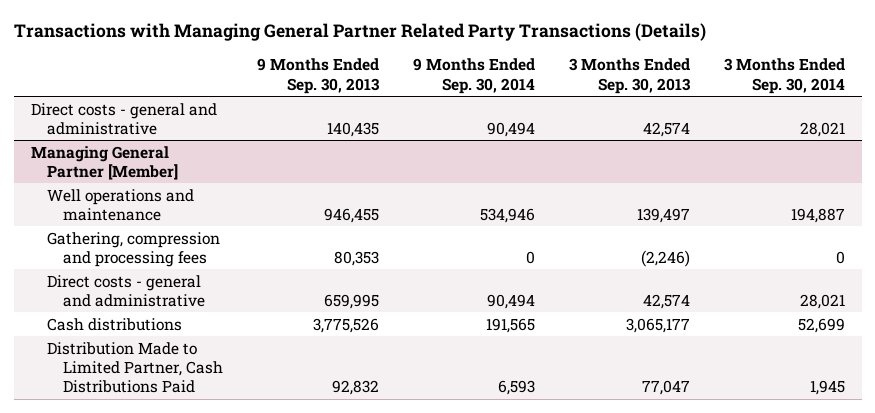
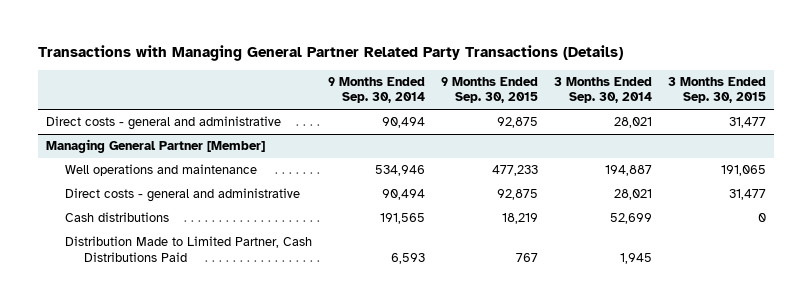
[256,58,380,94] 9 Months Ended Sep. 30, 2013 -> none
[568,58,691,94] 3 Months Ended Sep. 30, 2013 -> none
none -> [441,77,539,104] 9 Months Ended Sep. 30, 2015
none -> [668,77,767,104] 3 Months Ended Sep. 30, 2015
[46,231,220,267] Gathering, compression and processing fees -> none

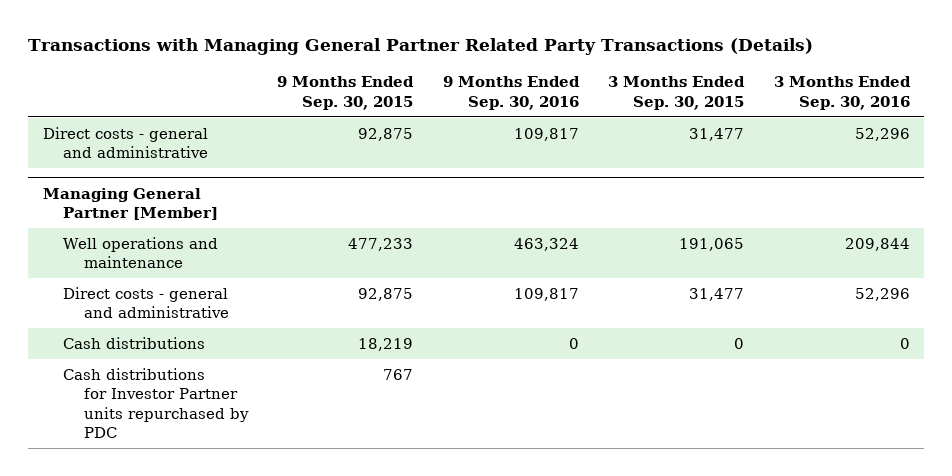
[327,77,425,104] 9 Months Ended Sep. 30, 2014 -> none
[554,77,653,104] 3 Months Ended Sep. 30, 2014 -> none
none -> [442,76,580,110] 9 Months Ended Sep. 30, 2016
none -> [773,76,911,110] 3 Months Ended Sep. 30, 2016
[64,236,312,262] Distribution Made to Limited Partner, Cash Distributions Paid -> [63,368,250,438] Cash distributions for Investor Partner units repurchased by PDC

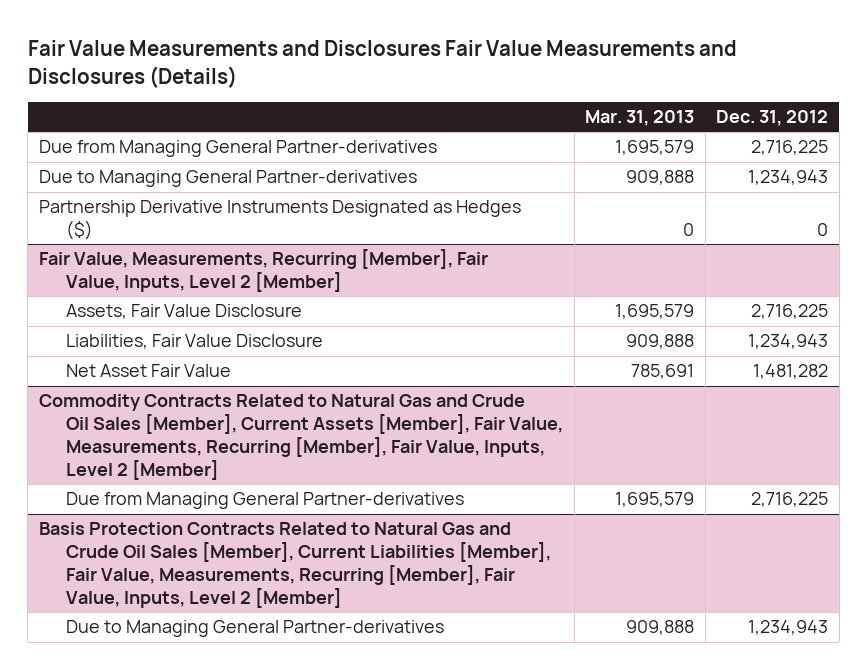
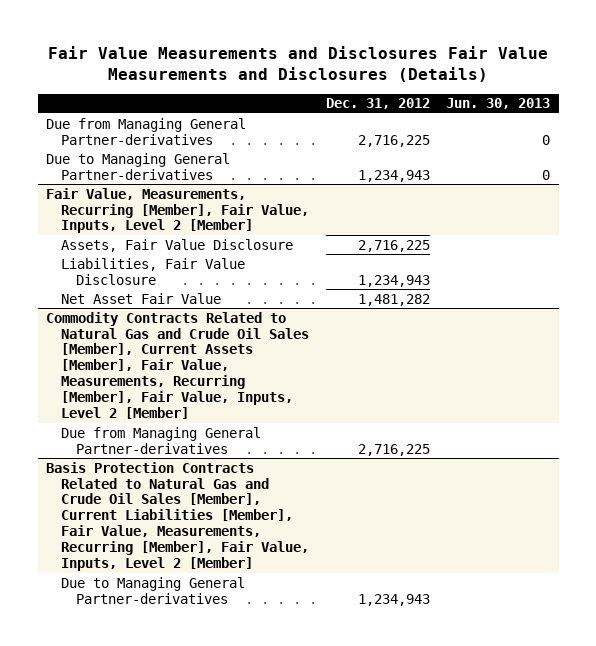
[585,109,695,126] Mar. 31, 2013 -> none
none -> [446,98,551,110] Jun. 30, 2013
[38,200,521,241] Partnership Derivative Instruments Designated as Hedges ($) -> none

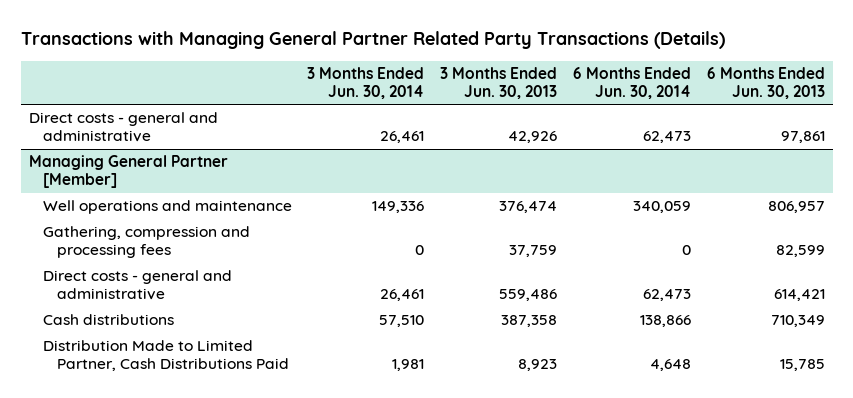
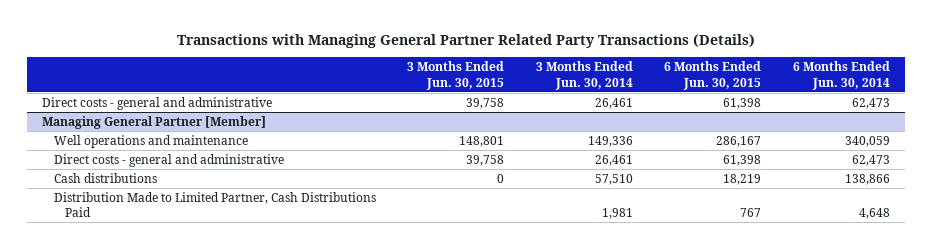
[440,66,558,99] 3 Months Ended Jun. 30, 2013 -> none
[706,66,825,99] 6 Months Ended Jun. 30, 2013 -> none
none -> [407,61,505,90] 3 Months Ended Jun. 30, 2015
none -> [664,61,762,90] 6 Months Ended Jun. 30, 2015
[42,226,250,259] Gathering, compression and processing fees -> none

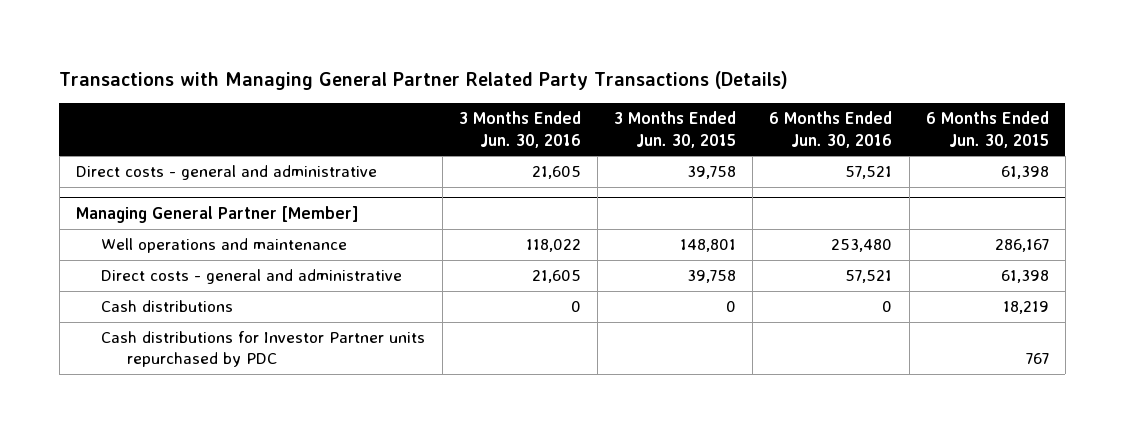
[535,61,633,90] 3 Months Ended Jun. 30, 2014 -> none
[792,61,890,90] 6 Months Ended Jun. 30, 2014 -> none
none -> [458,111,581,148] 3 Months Ended Jun. 30, 2016
none -> [769,111,893,148] 6 Months Ended Jun. 30, 2016
[53,191,376,218] Distribution Made to Limited Partner, Cash Distributions Paid -> [101,331,426,368] Cash distributions for Investor Partner units repurchased by PDC

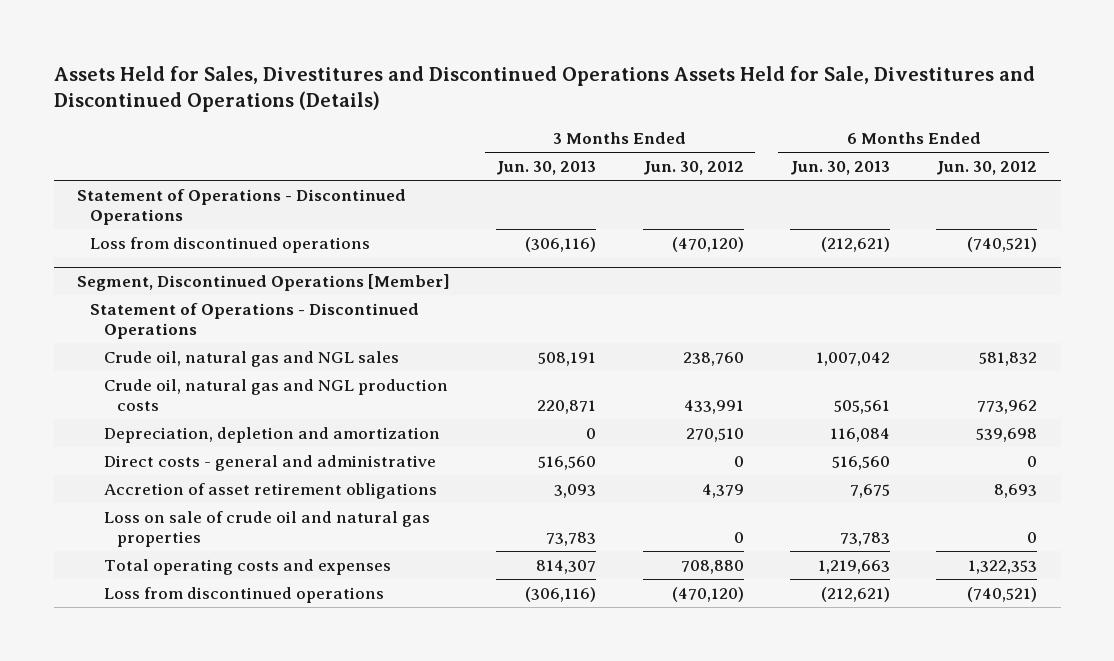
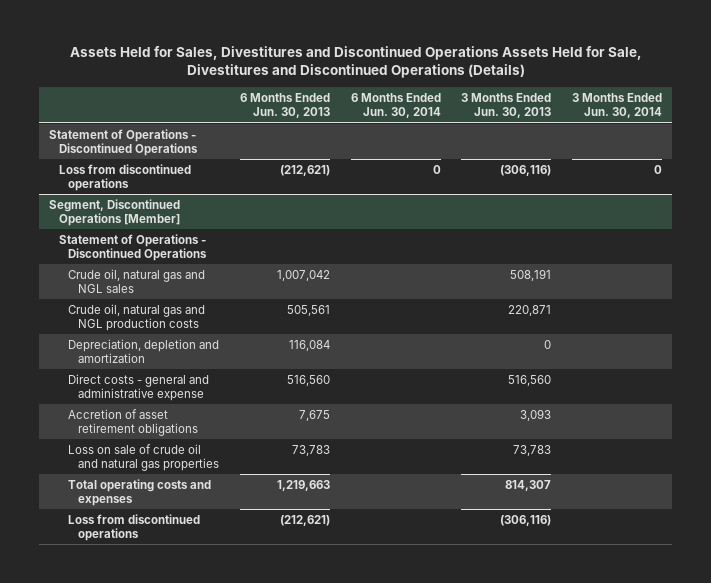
[642,161,744,176] Jun. 30, 2012 -> none
[936,161,1038,176] Jun. 30, 2012 -> none
none -> [350,92,441,119] 6 Months Ended Jun. 30, 2014
none -> [572,92,663,119] 3 Months Ended Jun. 30, 2014
[103,454,436,471] Direct costs - general and administrative -> [68,373,210,402] Direct costs - general and administrative expense

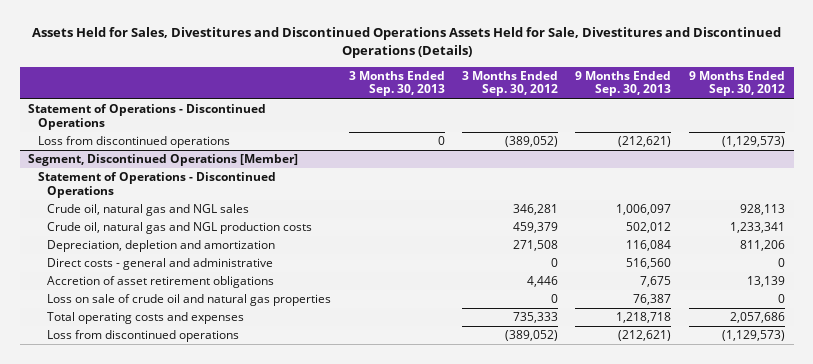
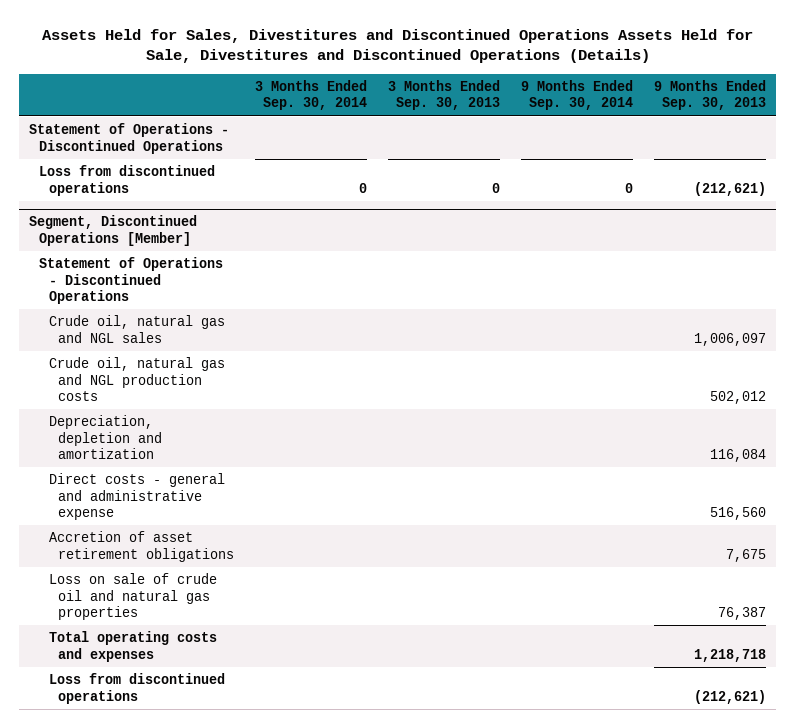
[461,70,558,97] 3 Months Ended Sep. 30, 2012 -> none
[688,70,785,97] 9 Months Ended Sep. 30, 2012 -> none
none -> [255,80,368,111] 3 Months Ended Sep. 30, 2014
none -> [520,80,633,111] 9 Months Ended Sep. 30, 2014
[47,258,274,271] Direct costs - general and administrative -> [48,473,225,520] Direct costs - general and administrative expense

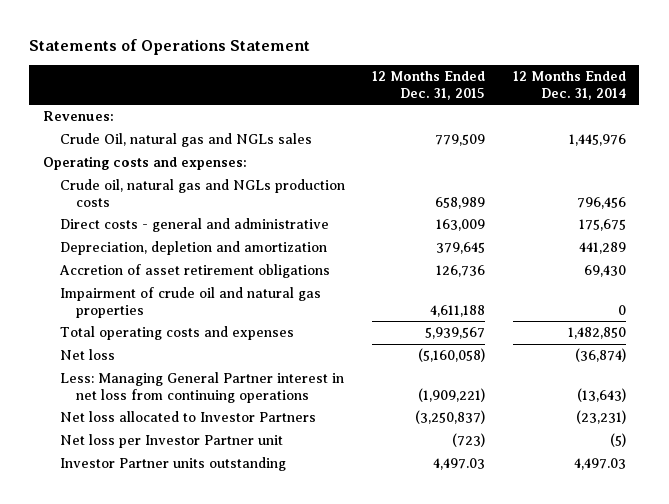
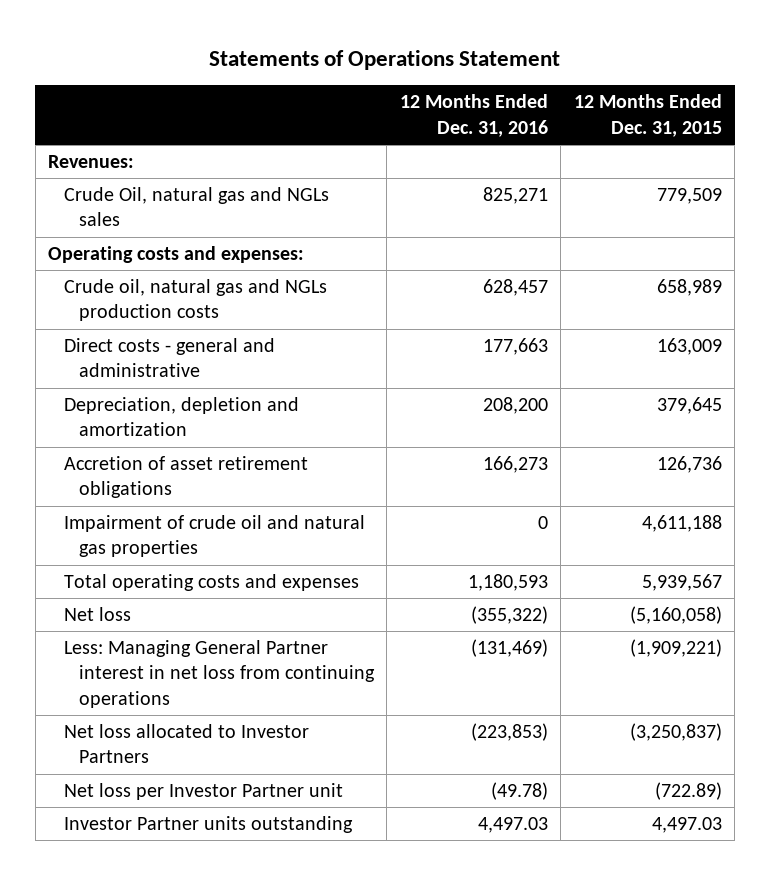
[512,71,626,100] 12 Months Ended Dec. 31, 2014 -> none
none -> [399,94,548,137] 12 Months Ended Dec. 31, 2016
[452,433,486,448] (723) -> [654,782,722,801] (722.89)

